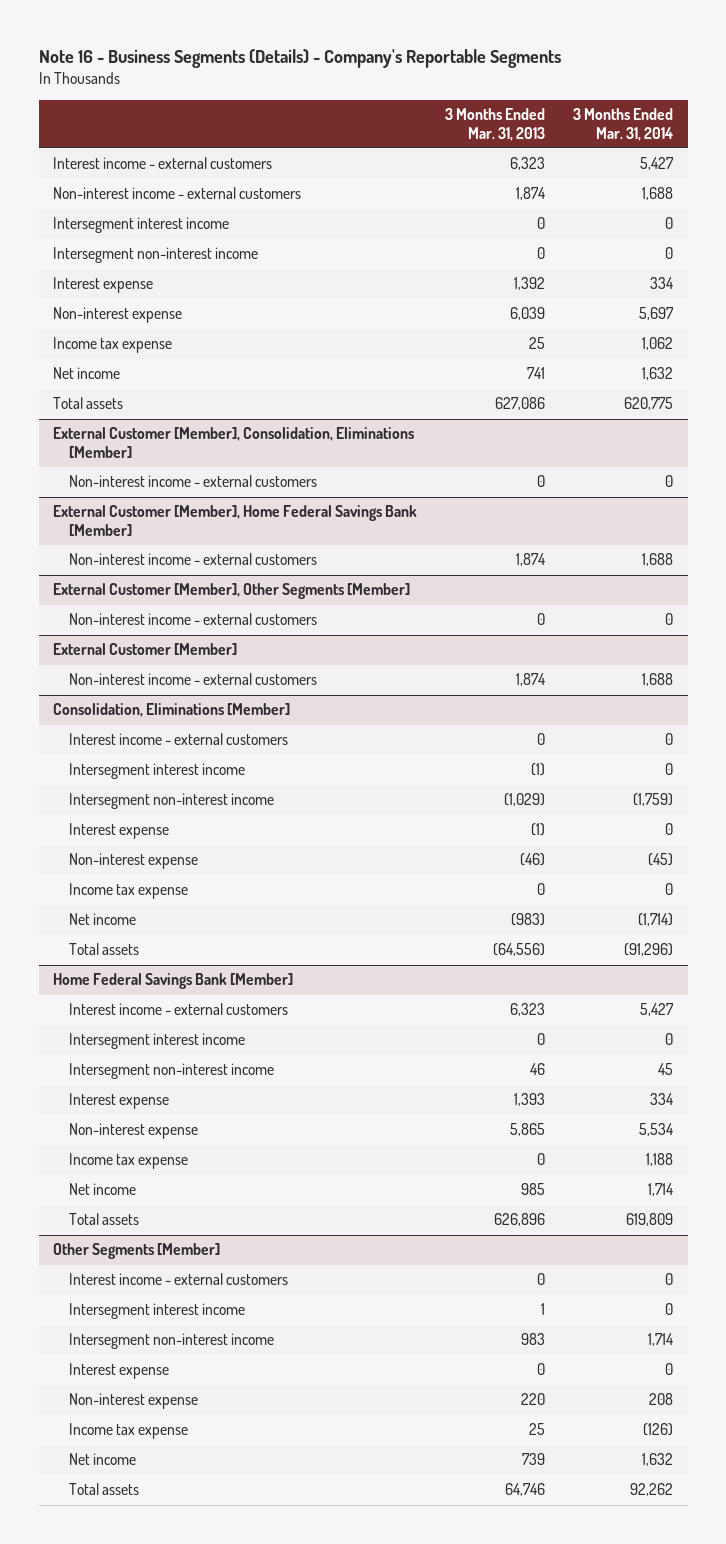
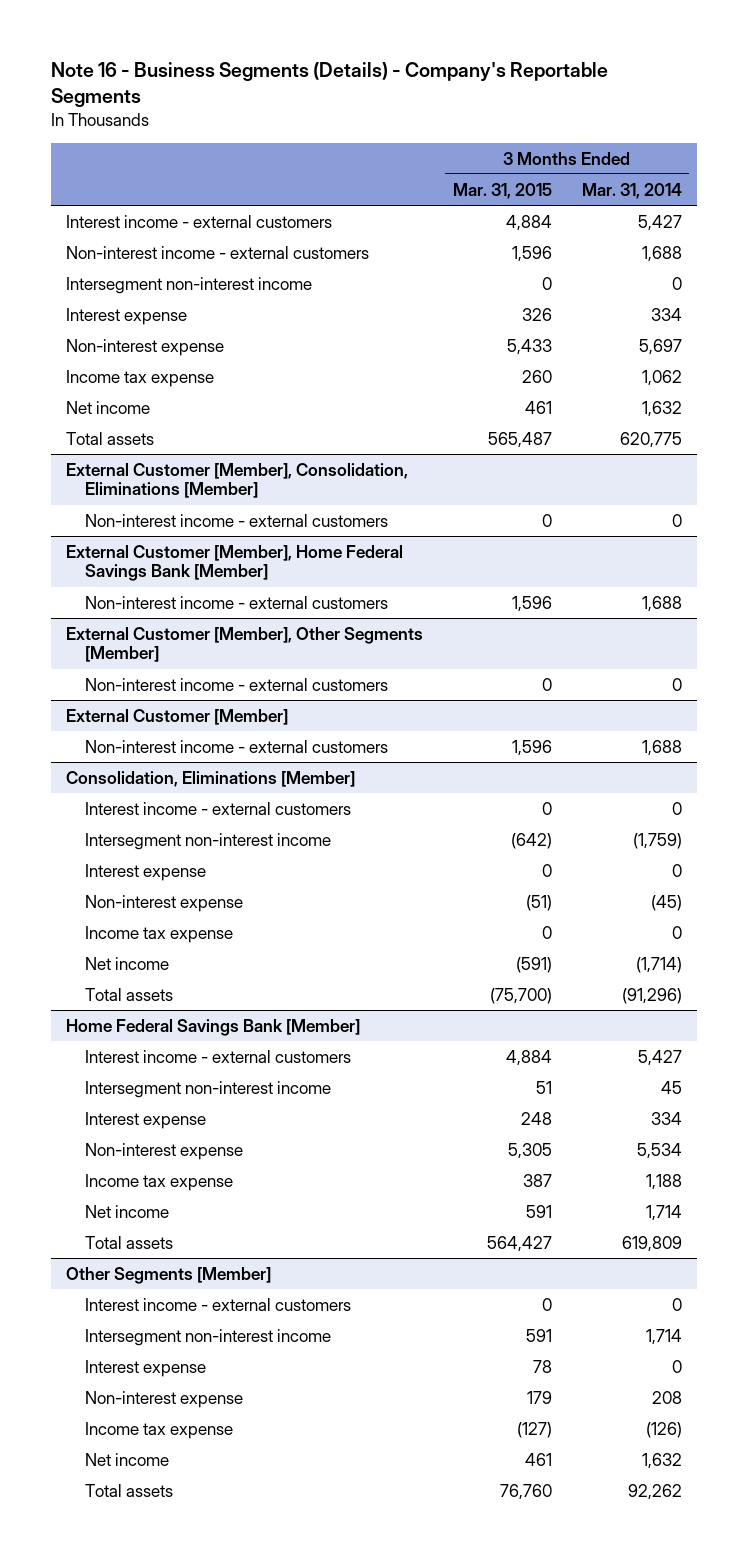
[445,108,546,141] 3 Months Ended Mar. 31, 2013 -> none
none -> [452,182,552,199] Mar. 31, 2015
[52,217,229,234] Intersegment interest income -> none
[68,763,245,780] Intersegment interest income -> none
[68,1033,245,1050] Intersegment interest income -> none
[68,1303,245,1320] Intersegment interest income -> none

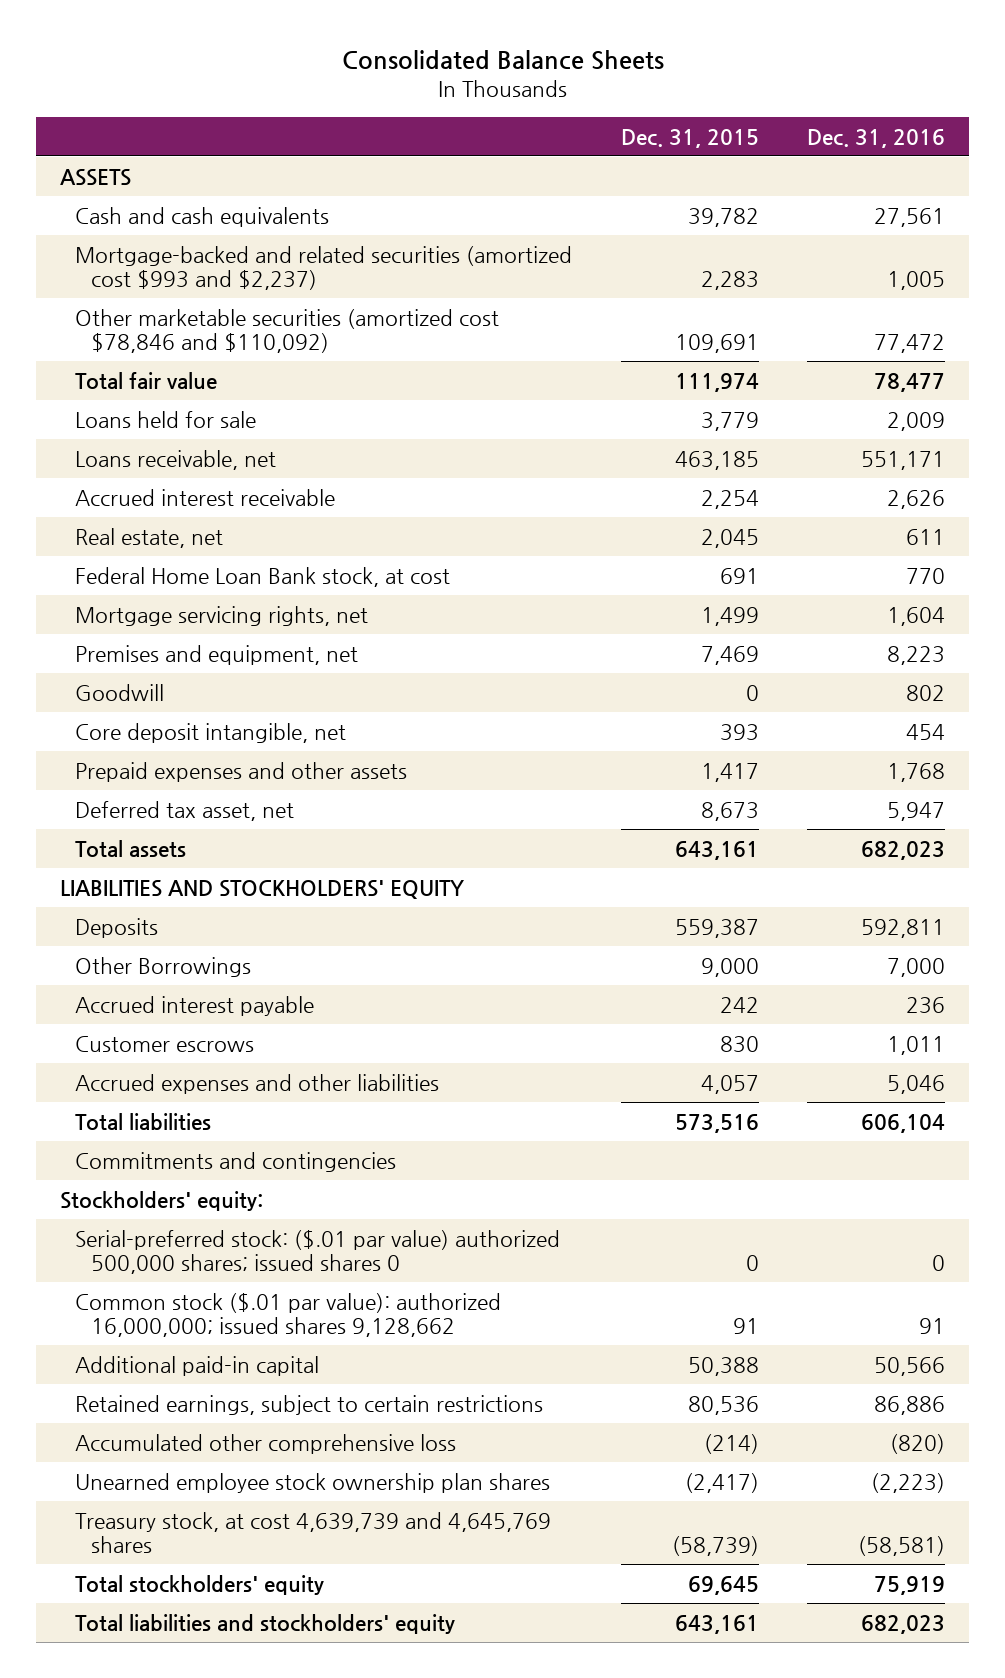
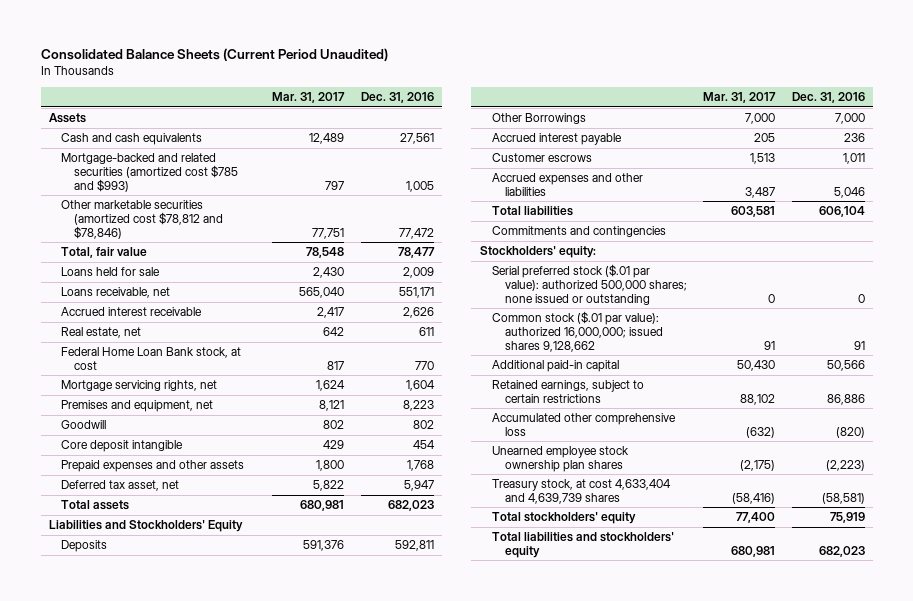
[341,50,664,71] Consolidated Balance Sheets -> [40,48,388,62] Consolidated Balance Sheets (Current Period Unaudited)
[620,128,759,148] Dec. 31, 2015 -> none
none -> [272,92,346,104] Mar. 31, 2017
[60,168,132,186] ASSETS -> [48,113,86,124] Assets
[75,245,573,290] Mortgage-backed and related securities (amortized cost $993 and $2,237) -> [61,153,239,192] Mortgage-backed and related securities (amortized cost $785 and $993)
[75,308,500,353] Other marketable securities (amortized cost $78,846 and $110,092) -> [61,200,224,239] Other marketable securities (amortized cost $78,812 and $78,846)
[75,371,218,389] Total fair value -> [61,247,148,259] Total, fair value
[75,722,347,743] Core deposit intangible, net -> [61,440,184,453] Core deposit intangible
[60,879,465,899] LIABILITIES AND STOCKHOLDERS' EQUITY -> [48,520,243,533] Liabilities and Stockholders' Equity
[75,1229,561,1274] Serial-preferred stock: ($.01 par value) authorized 500,000 shares; issued shares 0 -> [492,264,688,305] Serial preferred stock ($.01 par value): authorized 500,000 shares; none issued or outstanding
[75,1511,552,1553] Treasury stock, at cost 4,639,739 and 4,645,769 shares -> [492,479,672,504] Treasury stock, at cost 4,633,404 and 4,639,739 shares

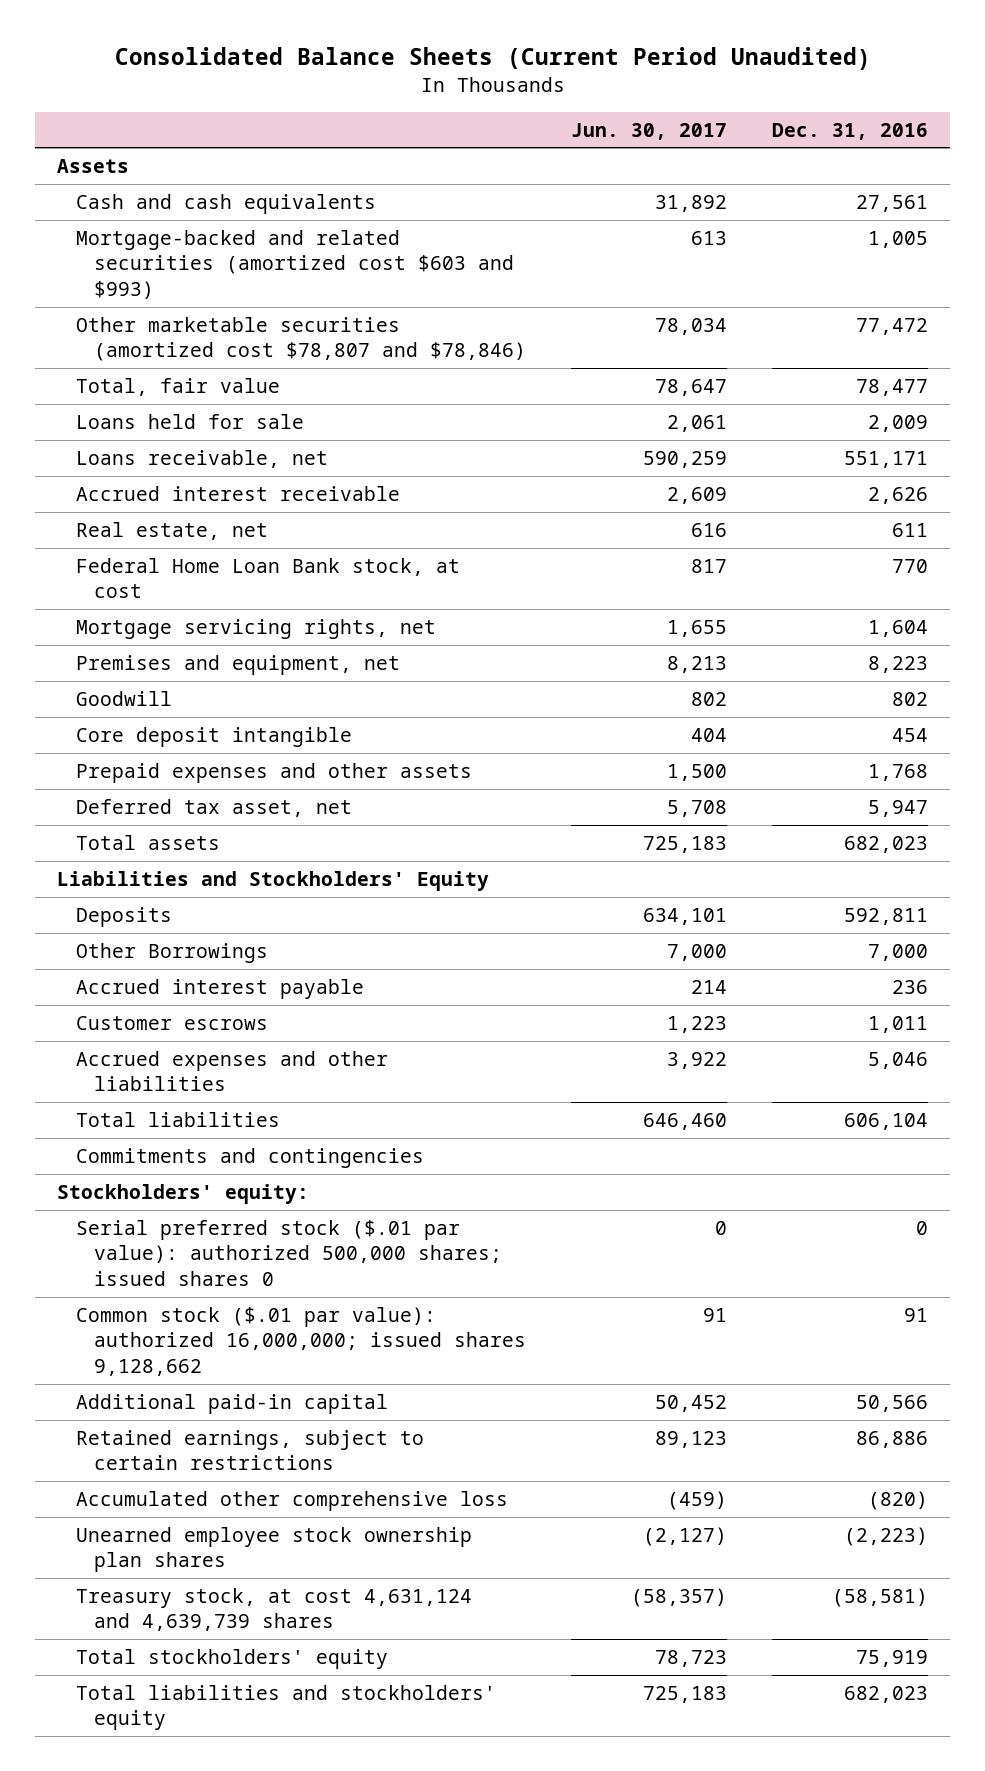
[272,92,346,104] Mar. 31, 2017 -> none
none -> [571,122,728,140] Jun. 30, 2017
[61,153,239,192] Mortgage-backed and related securities (amortized cost $785 and $993) -> [75,229,515,300] Mortgage-backed and related securities (amortized cost $603 and $993)
[61,200,224,239] Other marketable securities (amortized cost $78,812 and $78,846) -> [75,316,527,362] Other marketable securities (amortized cost $78,807 and $78,846)
[492,264,688,305] Serial preferred stock ($.01 par value): authorized 500,000 shares; none issued or outstanding -> [75,1219,503,1287] Serial preferred stock ($.01 par value): authorized 500,000 shares; issued shares 0
[492,479,672,504] Treasury stock, at cost 4,633,404 and 4,639,739 shares -> [75,1587,472,1632] Treasury stock, at cost 4,631,124 and 4,639,739 shares

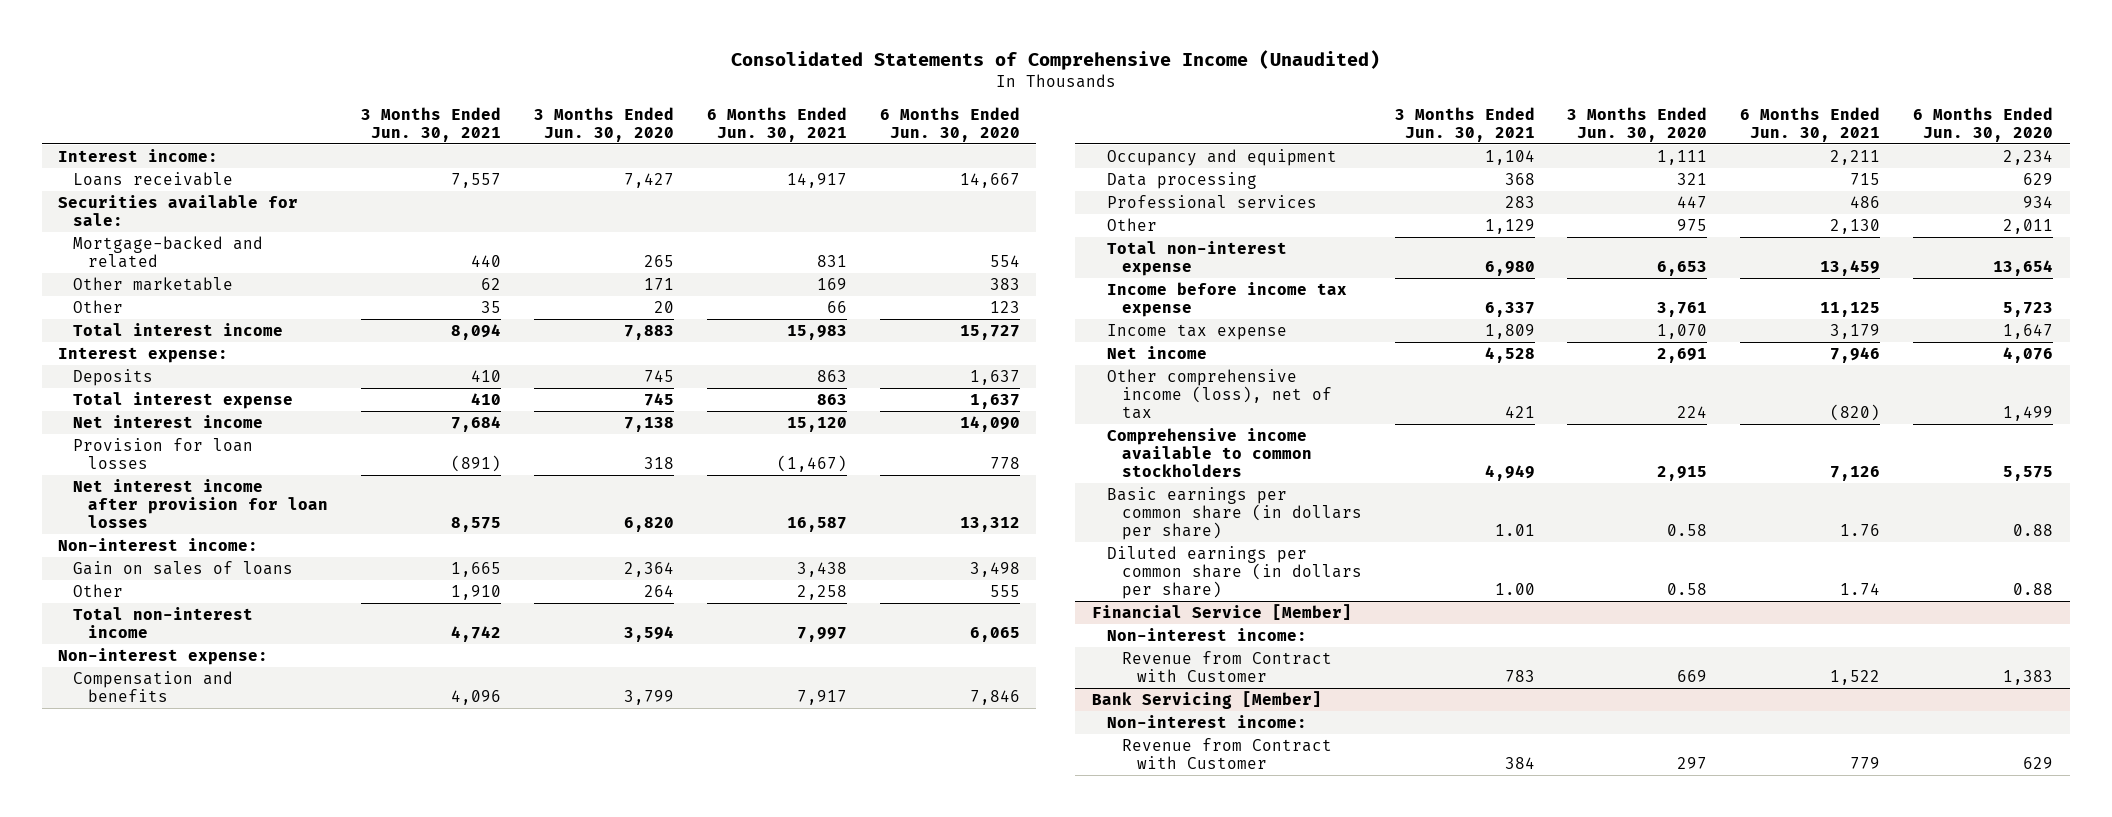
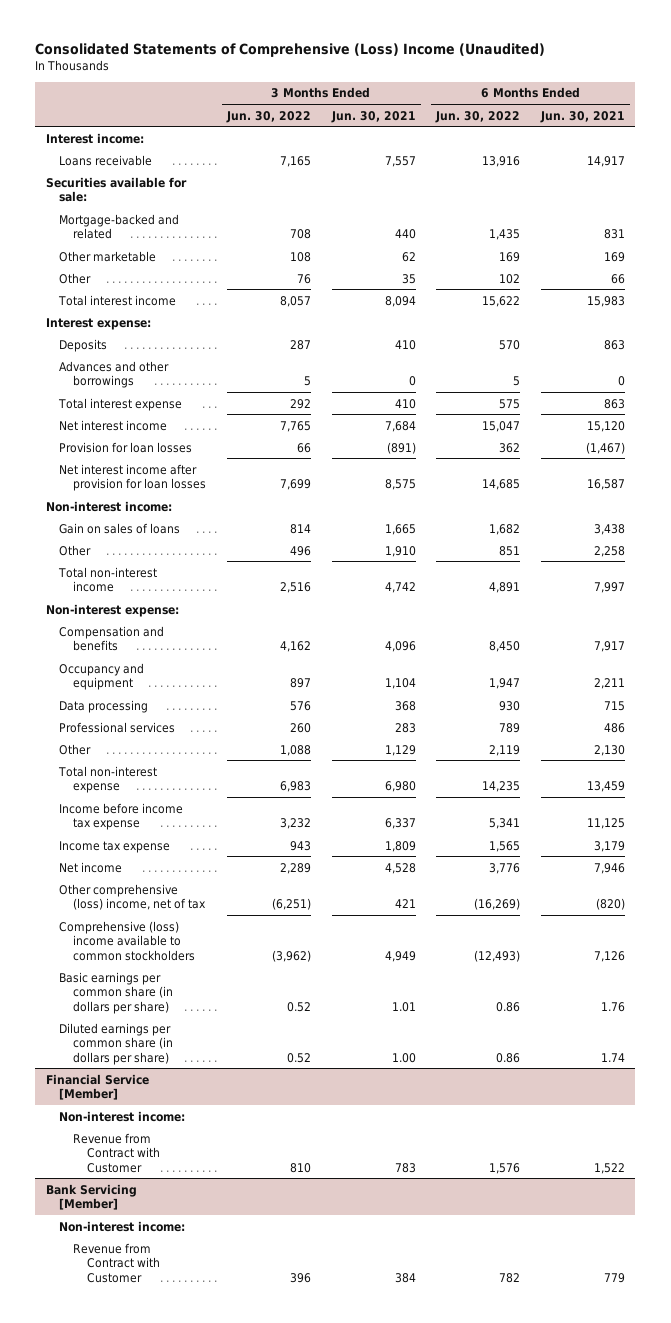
[730,50,1380,71] Consolidated Statements of Comprehensive Income (Unaudited) -> [35,42,546,57] Consolidated Statements of Comprehensive (Loss) Income (Unaudited)
[533,106,674,143] 3 Months Ended Jun. 30, 2020 -> none
[879,106,1020,143] 6 Months Ended Jun. 30, 2020 -> none
none -> [225,110,311,123] Jun. 30, 2022
none -> [435,110,521,123] Jun. 30, 2022
none -> [59,360,170,389] Advances and other borrowings
[1106,368,1332,420] Other comprehensive income (loss), net of tax -> [59,883,207,911] Other comprehensive (loss) income, net of tax
[1106,427,1312,478] Comprehensive income available to common stockholders -> [59,920,196,961] Comprehensive (loss) income available to common stockholders

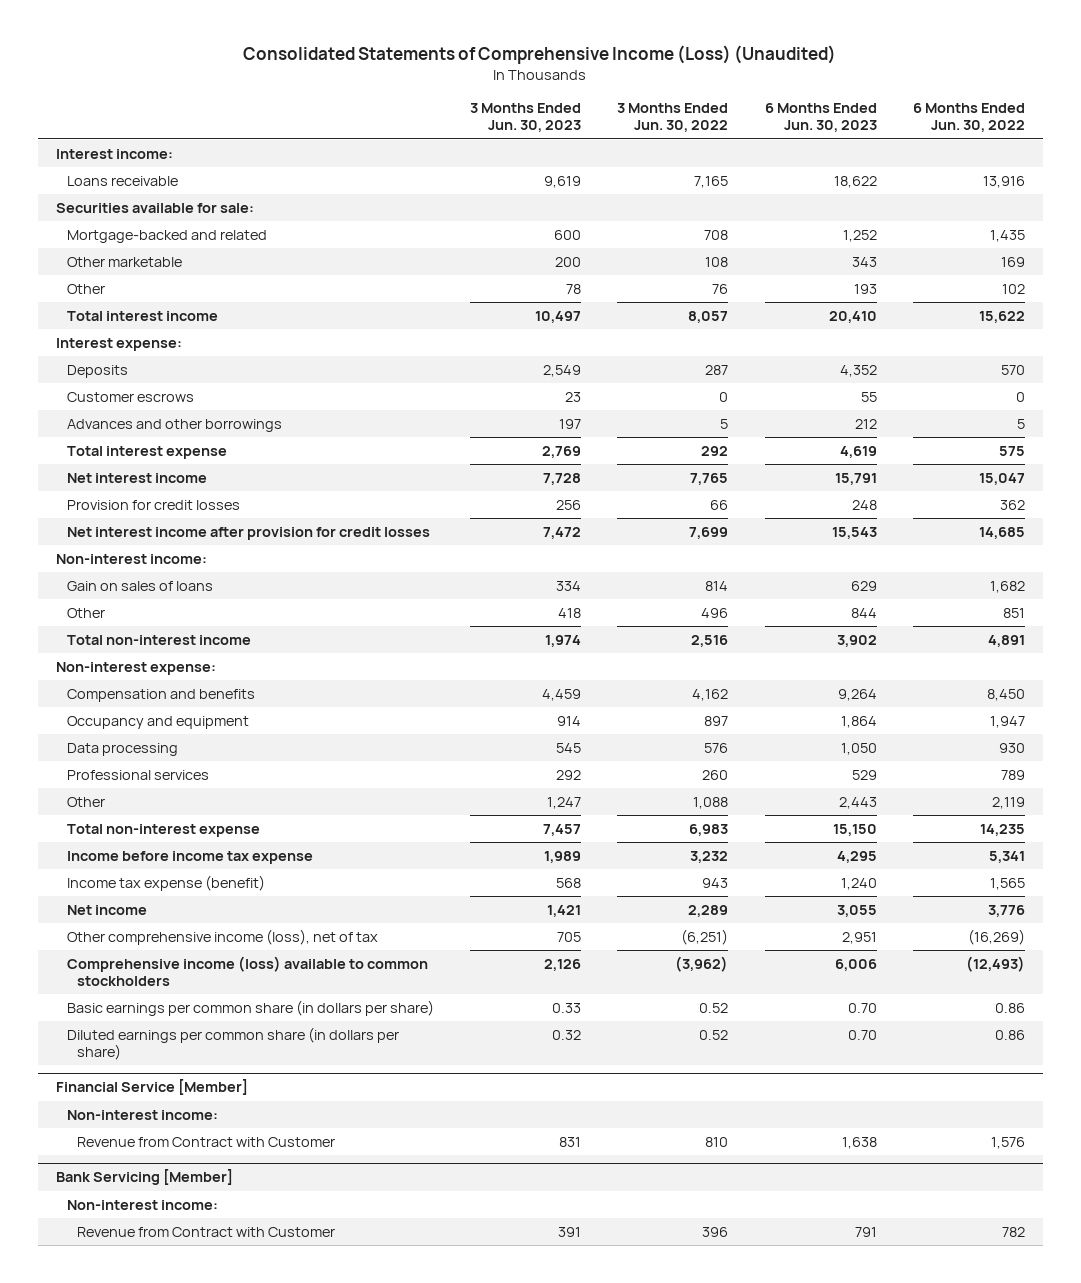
[35,42,546,57] Consolidated Statements of Comprehensive (Loss) Income (Unaudited) -> [243,45,837,65] Consolidated Statements of Comprehensive Income (Loss) (Unaudited)
[330,110,416,123] Jun. 30, 2021 -> none
[539,110,625,123] Jun. 30, 2021 -> none
none -> [469,103,581,133] 3 Months Ended Jun. 30, 2023
none -> [764,103,877,133] 6 Months Ended Jun. 30, 2023
none -> [66,391,194,402] Customer escrows
[59,441,193,453] Provision for loan losses -> [66,499,240,510] Provision for credit losses
[59,463,207,492] Net interest income after provision for loan losses -> [66,526,430,540] Net interest income after provision for credit losses
[59,840,171,853] Income tax expense -> [66,874,265,891] Income tax expense (benefit)
[59,883,207,911] Other comprehensive (loss) income, net of tax -> [66,928,378,945] Other comprehensive income (loss), net of tax
[59,920,196,961] Comprehensive (loss) income available to common stockholders -> [66,955,428,986] Comprehensive income (loss) available to common stockholders

